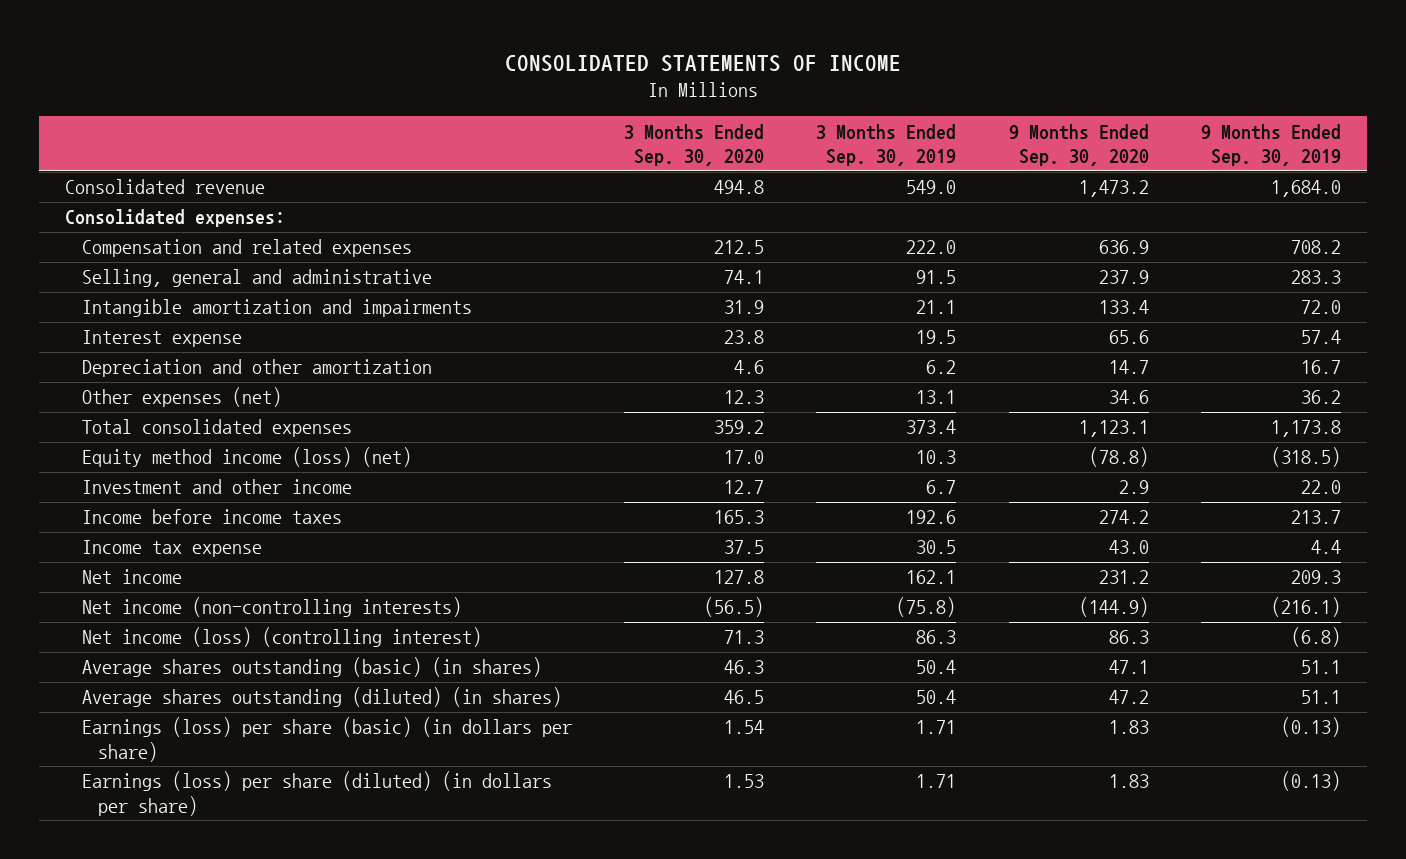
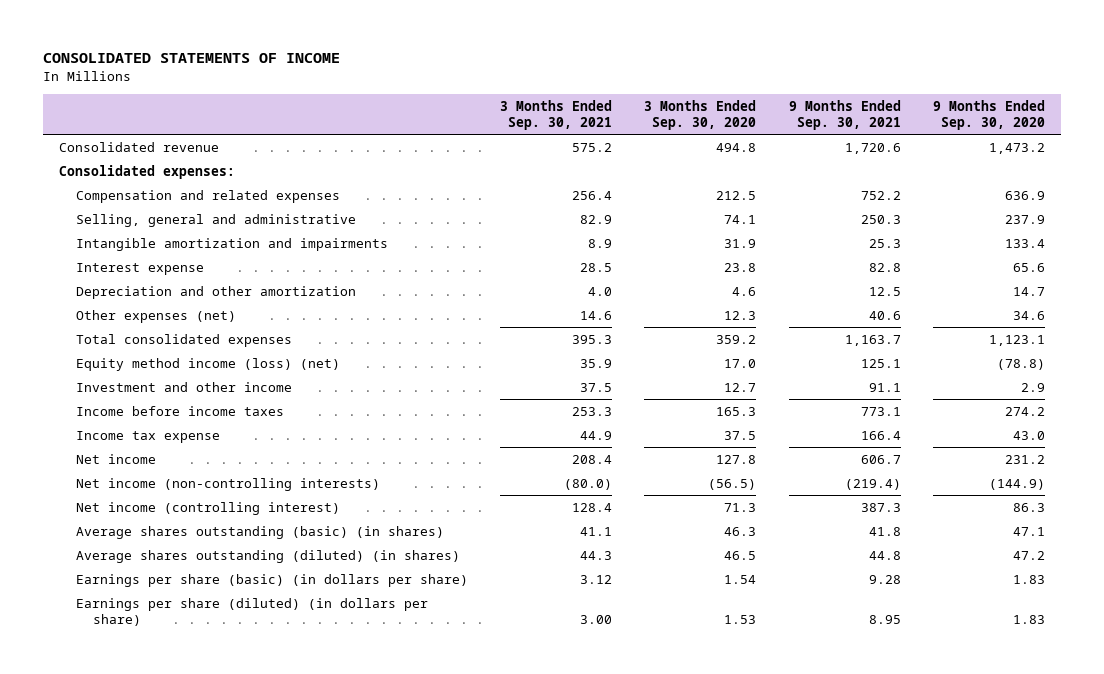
[816,123,957,167] 3 Months Ended Sep. 30, 2019 -> none
[1201,123,1342,167] 9 Months Ended Sep. 30, 2019 -> none
none -> [500,99,613,130] 3 Months Ended Sep. 30, 2021
none -> [788,99,901,130] 9 Months Ended Sep. 30, 2021
[81,627,482,648] Net income (loss) (controlling interest) -> [76,501,341,515] Net income (controlling interest)
[81,717,572,762] Earnings (loss) per share (basic) (in dollars per share) -> [76,573,469,587] Earnings per share (basic) (in dollars per share)
[81,771,552,816] Earnings (loss) per share (diluted) (in dollars per share) -> [76,597,429,626] Earnings per share (diluted) (in dollars per share)

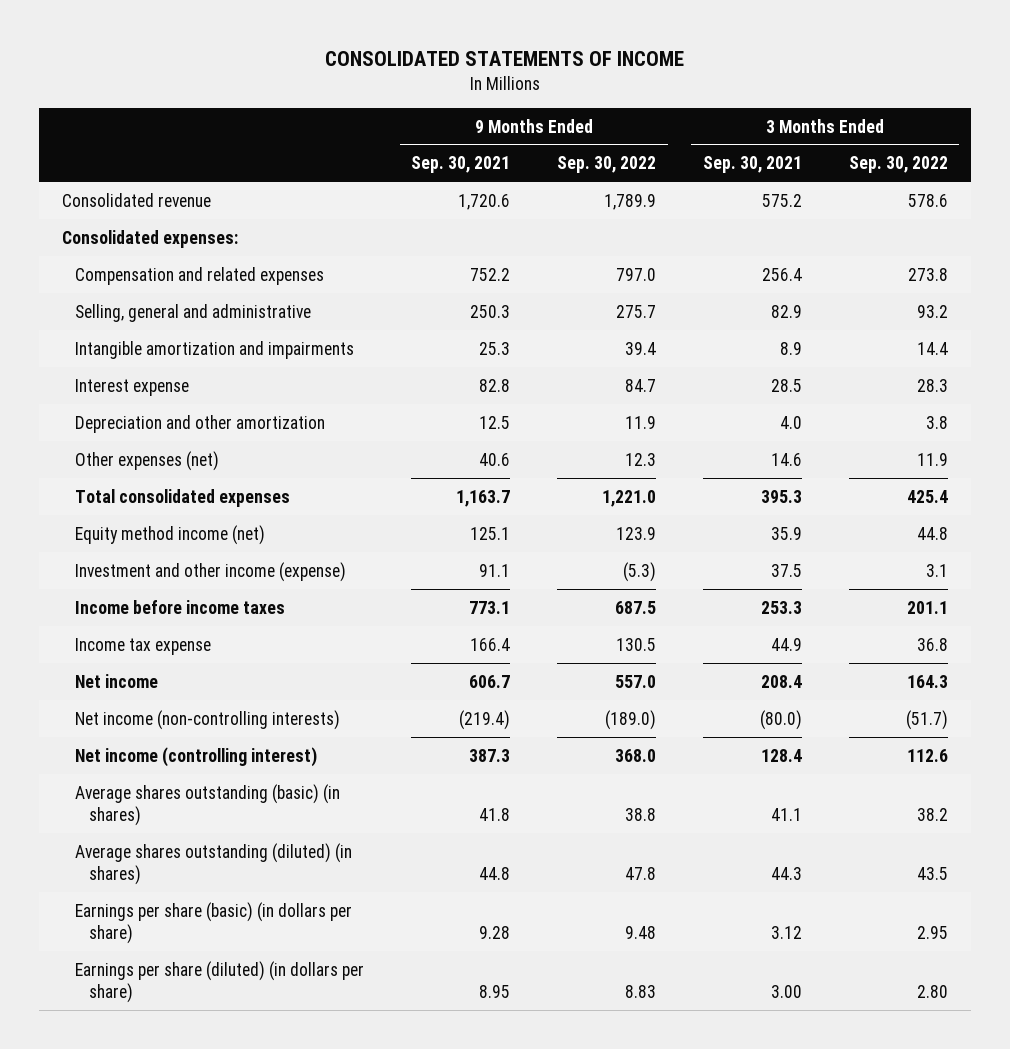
[644,99,757,130] 3 Months Ended Sep. 30, 2020 -> none
[932,99,1045,130] 9 Months Ended Sep. 30, 2020 -> none
none -> [557,156,657,174] Sep. 30, 2022
none -> [848,156,948,174] Sep. 30, 2022
[76,357,341,371] Equity method income (loss) (net) -> [75,524,266,545] Equity method income (net)
[76,381,293,392] Investment and other income -> [75,561,347,582] Investment and other income (expense)

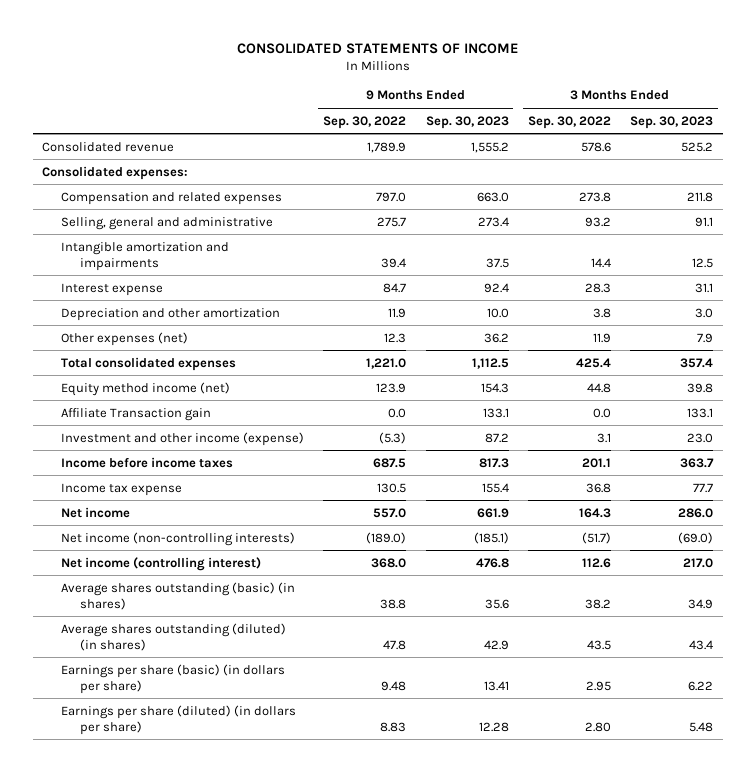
[411,156,511,174] Sep. 30, 2021 -> none
[702,156,802,174] Sep. 30, 2021 -> none
none -> [425,115,509,129] Sep. 30, 2023
none -> [630,115,714,129] Sep. 30, 2023
none -> [61,407,212,421] Affiliate Transaction gain

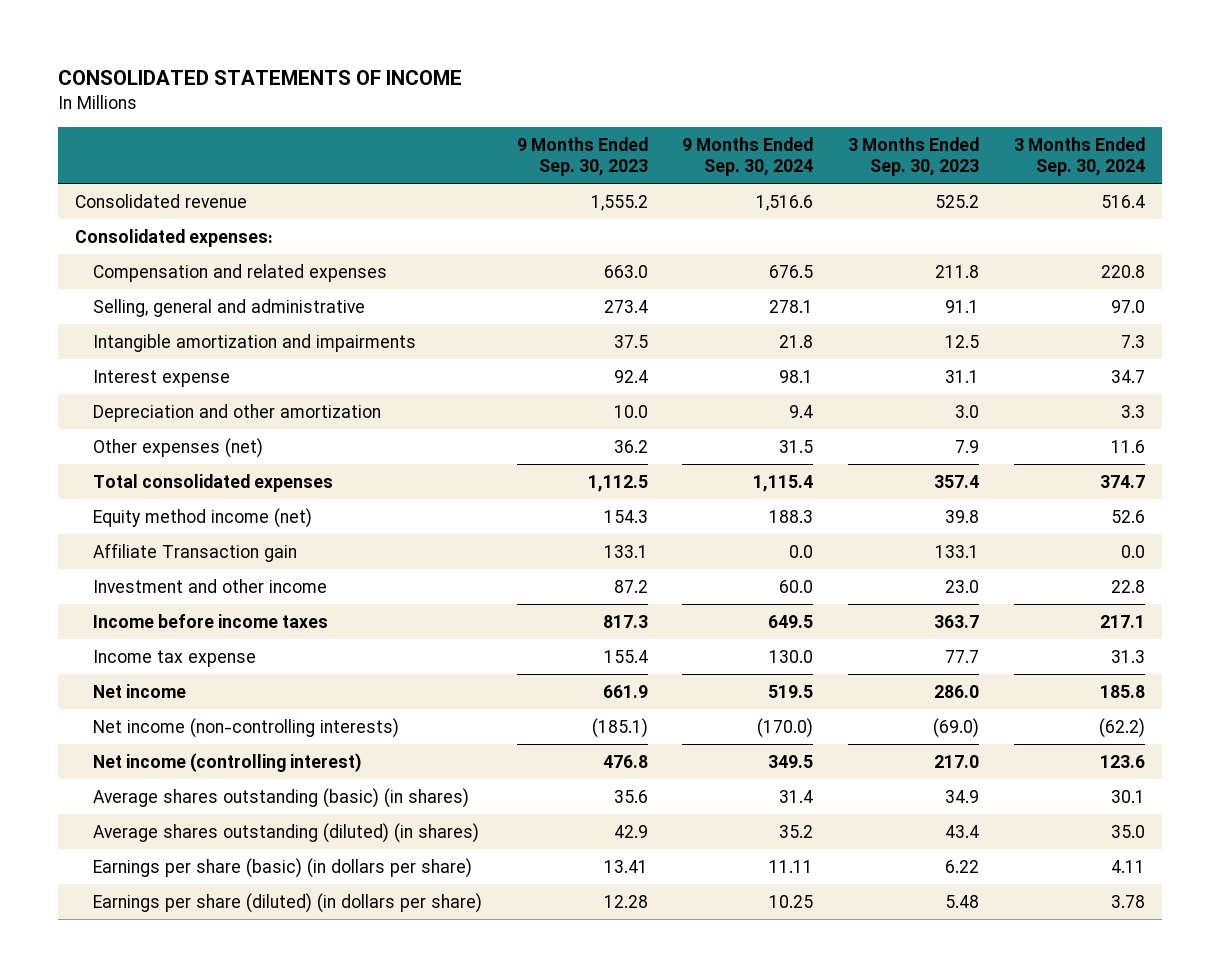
[323,115,407,129] Sep. 30, 2022 -> none
[527,115,611,129] Sep. 30, 2022 -> none
none -> [682,136,814,177] 9 Months Ended Sep. 30, 2024
none -> [1013,136,1145,177] 3 Months Ended Sep. 30, 2024
[61,431,305,446] Investment and other income (expense) -> [93,578,328,593] Investment and other income

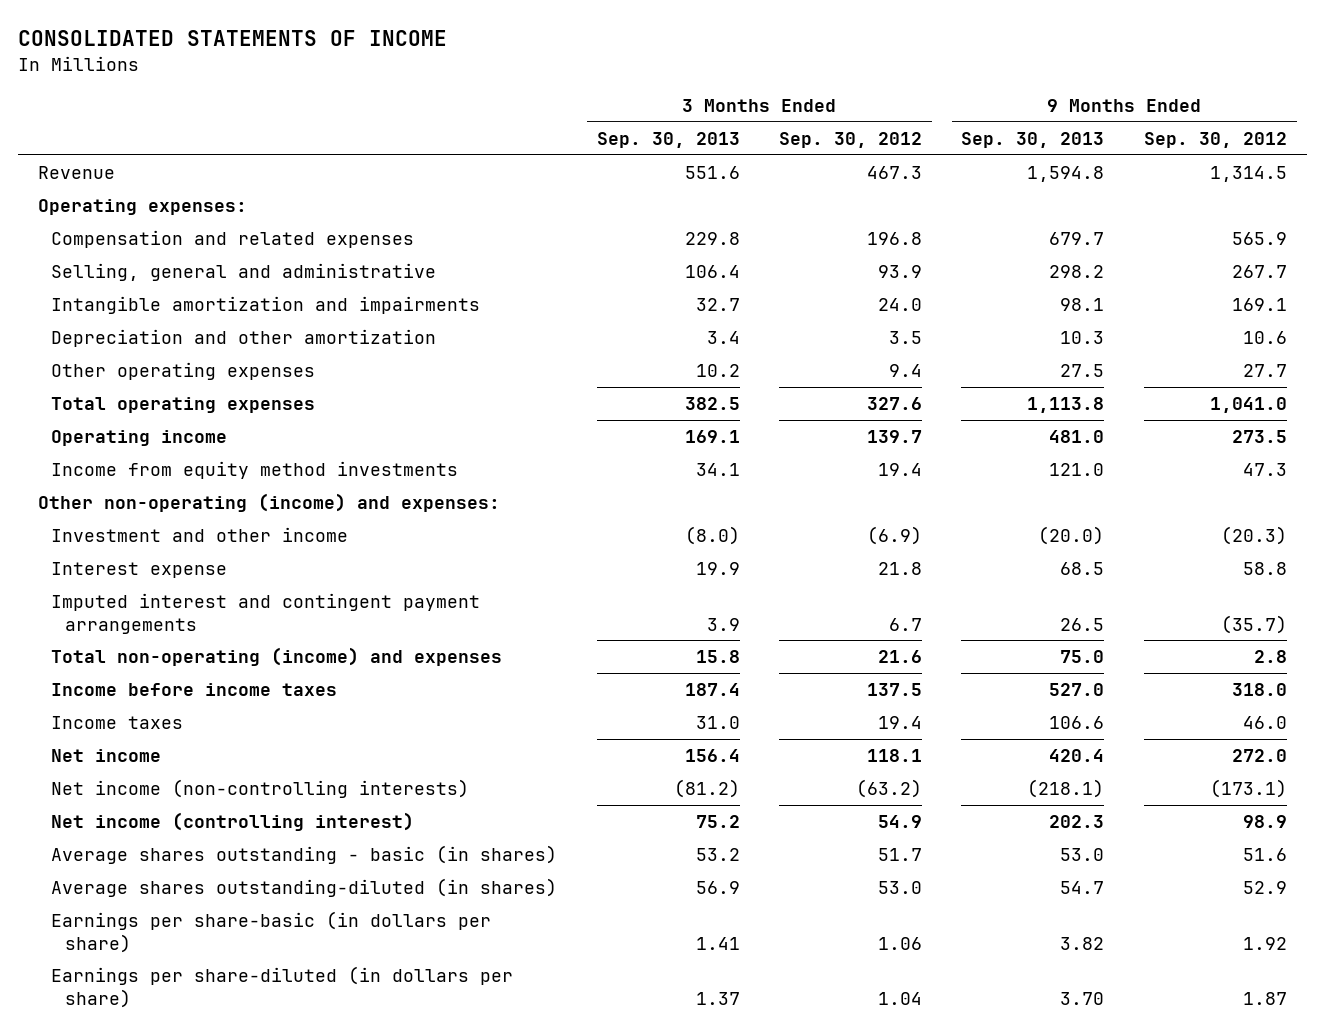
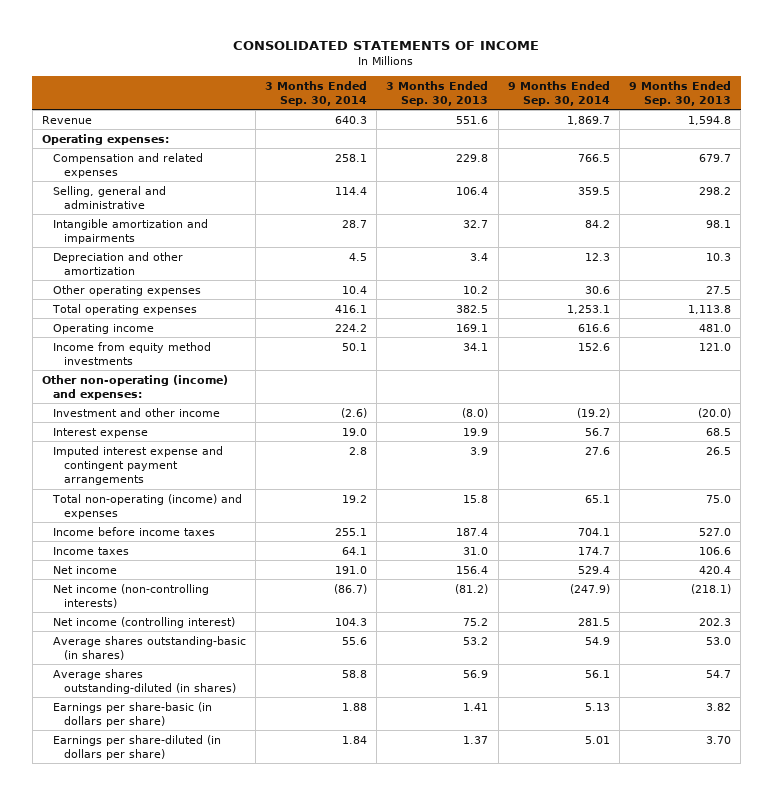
[778,132,922,149] Sep. 30, 2012 -> none
[1143,132,1287,149] Sep. 30, 2012 -> none
none -> [265,80,368,106] 3 Months Ended Sep. 30, 2014
none -> [507,80,610,106] 9 Months Ended Sep. 30, 2014
[51,593,481,634] Imputed interest and contingent payment arrangements -> [52,445,223,485] Imputed interest expense and contingent payment arrangements
[51,845,558,865] Average shares outstanding - basic (in shares) -> [52,635,246,660] Average shares outstanding-basic (in shares)

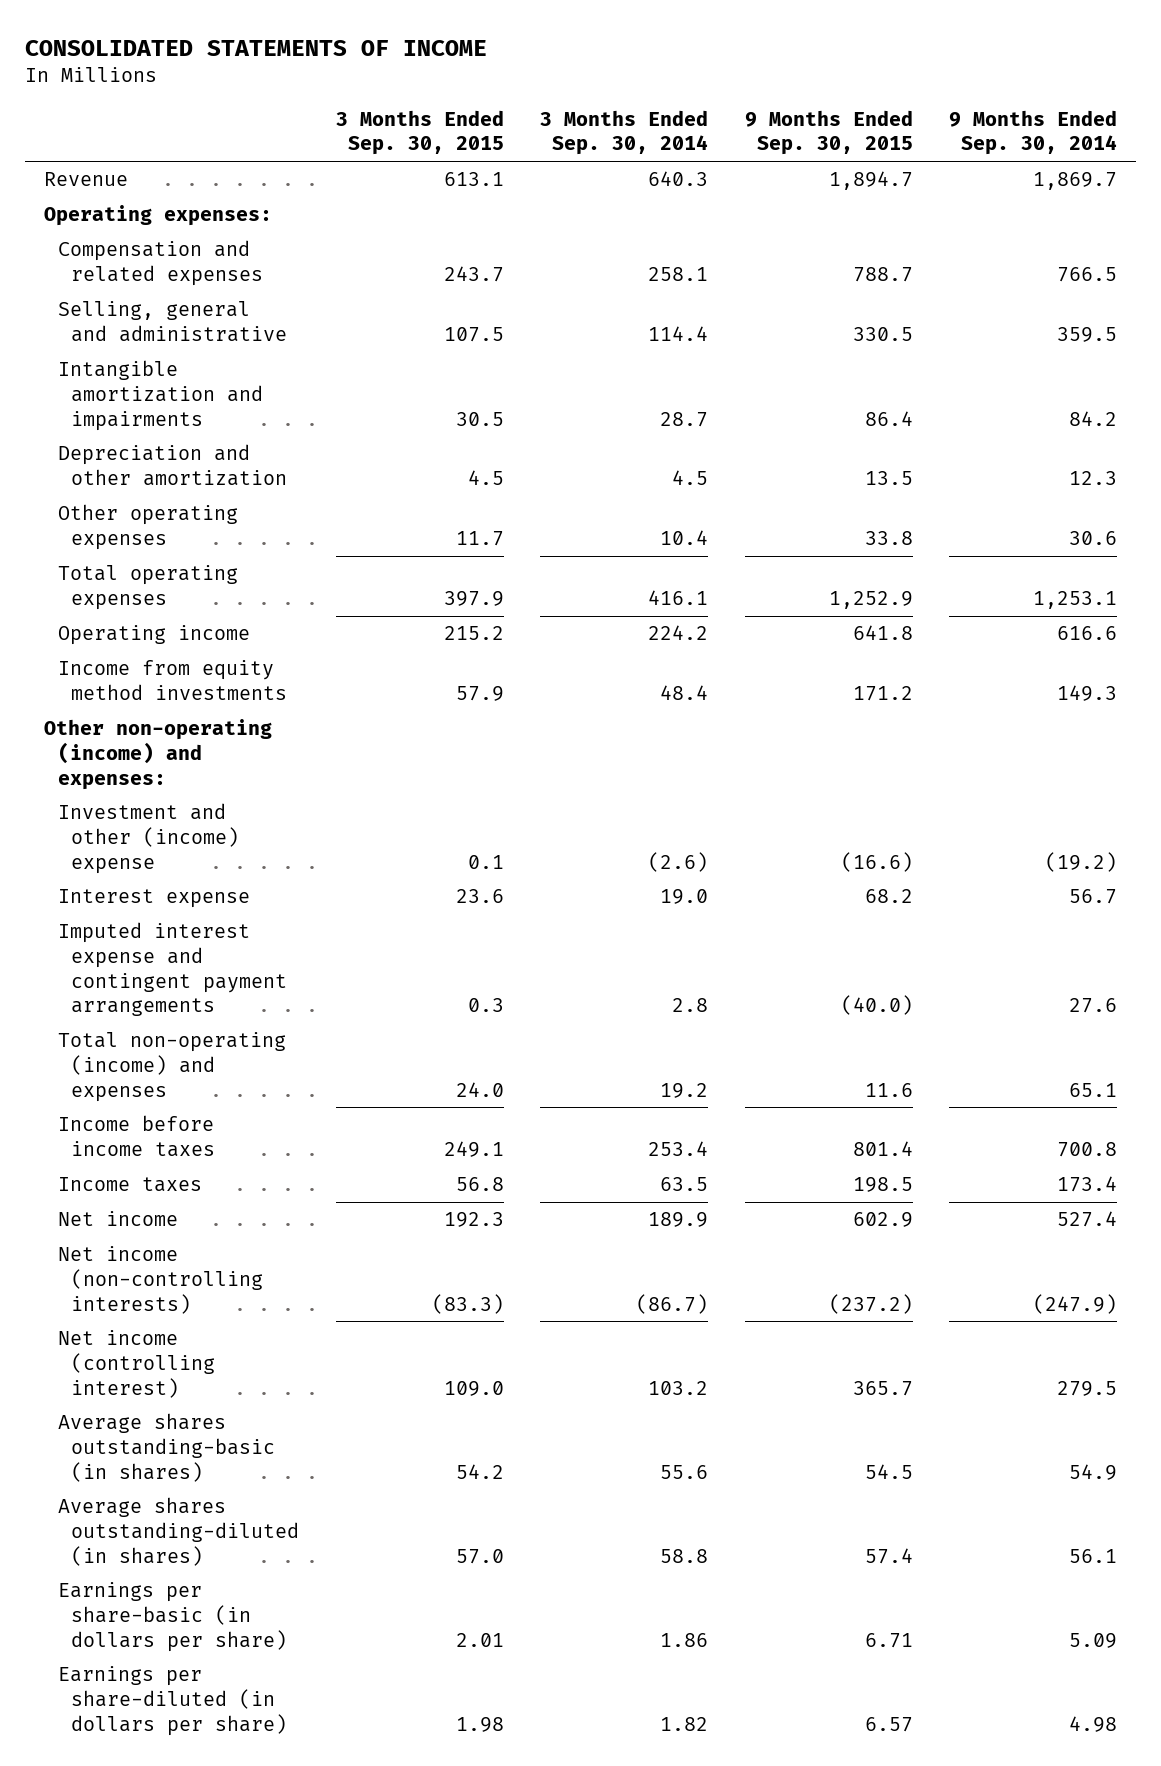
[386,80,489,106] 3 Months Ended Sep. 30, 2013 -> none
[629,80,732,106] 9 Months Ended Sep. 30, 2013 -> none
none -> [335,109,504,156] 3 Months Ended Sep. 30, 2015
none -> [744,109,913,156] 9 Months Ended Sep. 30, 2015
[342,342,368,351] 50.1 -> [660,684,709,700] 48.4
[577,342,610,351] 152.6 -> [1057,684,1118,701] 149.3
[52,407,220,417] Investment and other income -> [57,803,240,874] Investment and other (income) expense
[335,527,368,536] 255.1 -> [648,1140,709,1156] 253.4
[577,527,610,536] 704.1 -> [1057,1141,1118,1157] 700.8
[342,546,368,555] 64.1 -> [660,1177,709,1192] 63.5
[577,546,610,555] 174.7 -> [1057,1176,1118,1193] 173.4
[335,565,368,574] 191.0 -> [648,1212,709,1228] 189.9
[577,565,610,574] 529.4 -> [1057,1211,1118,1228] 527.4
[335,617,368,626] 104.3 -> [648,1380,709,1395] 103.2
[577,617,610,626] 281.5 -> [1057,1380,1118,1396] 279.5
[342,702,368,711] 1.88 -> [660,1632,709,1647] 1.86
[584,702,610,711] 5.13 -> [1069,1632,1118,1648] 5.09
[342,735,368,744] 1.84 -> [660,1716,709,1731] 1.82
[584,735,610,744] 5.01 -> [1069,1715,1118,1732] 4.98

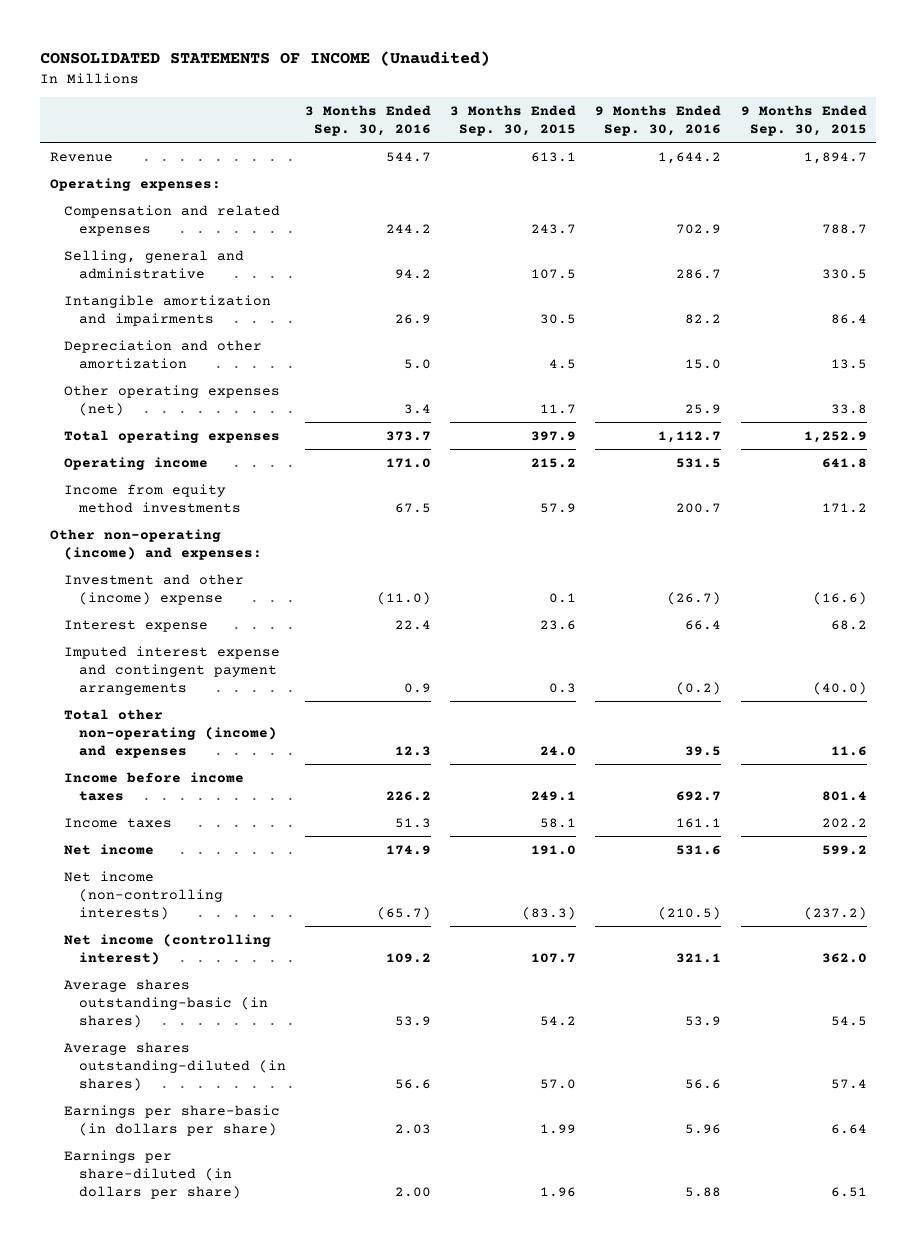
[25,39,488,56] CONSOLIDATED STATEMENTS OF INCOME -> [40,51,491,67] CONSOLIDATED STATEMENTS OF INCOME (Unaudited)
[540,109,709,156] 3 Months Ended Sep. 30, 2014 -> none
[949,109,1118,156] 9 Months Ended Sep. 30, 2014 -> none
none -> [305,104,432,137] 3 Months Ended Sep. 30, 2016
none -> [595,104,722,137] 9 Months Ended Sep. 30, 2016
[57,504,238,550] Other operating expenses -> [64,384,281,416] Other operating expenses (net)
[57,1032,286,1102] Total non-operating (income) and expenses -> [64,708,277,759] Total other non-operating (income) and expenses
[455,1177,504,1192] 56.8 -> [540,817,577,828] 58.1
[852,1177,913,1193] 198.5 -> [821,817,867,828] 202.2
[443,1212,504,1228] 192.3 -> [531,844,577,855] 191.0
[852,1212,913,1228] 602.9 -> [821,844,867,855] 599.2
[443,1380,504,1396] 109.0 -> [531,952,577,963] 107.7
[852,1380,913,1396] 365.7 -> [821,952,867,963] 362.0
[455,1632,504,1647] 2.01 -> [540,1123,577,1134] 1.99
[864,1632,913,1648] 6.71 -> [830,1123,867,1134] 6.64
[455,1716,504,1732] 1.98 -> [540,1187,577,1198] 1.96
[864,1716,913,1732] 6.57 -> [830,1187,867,1198] 6.51

